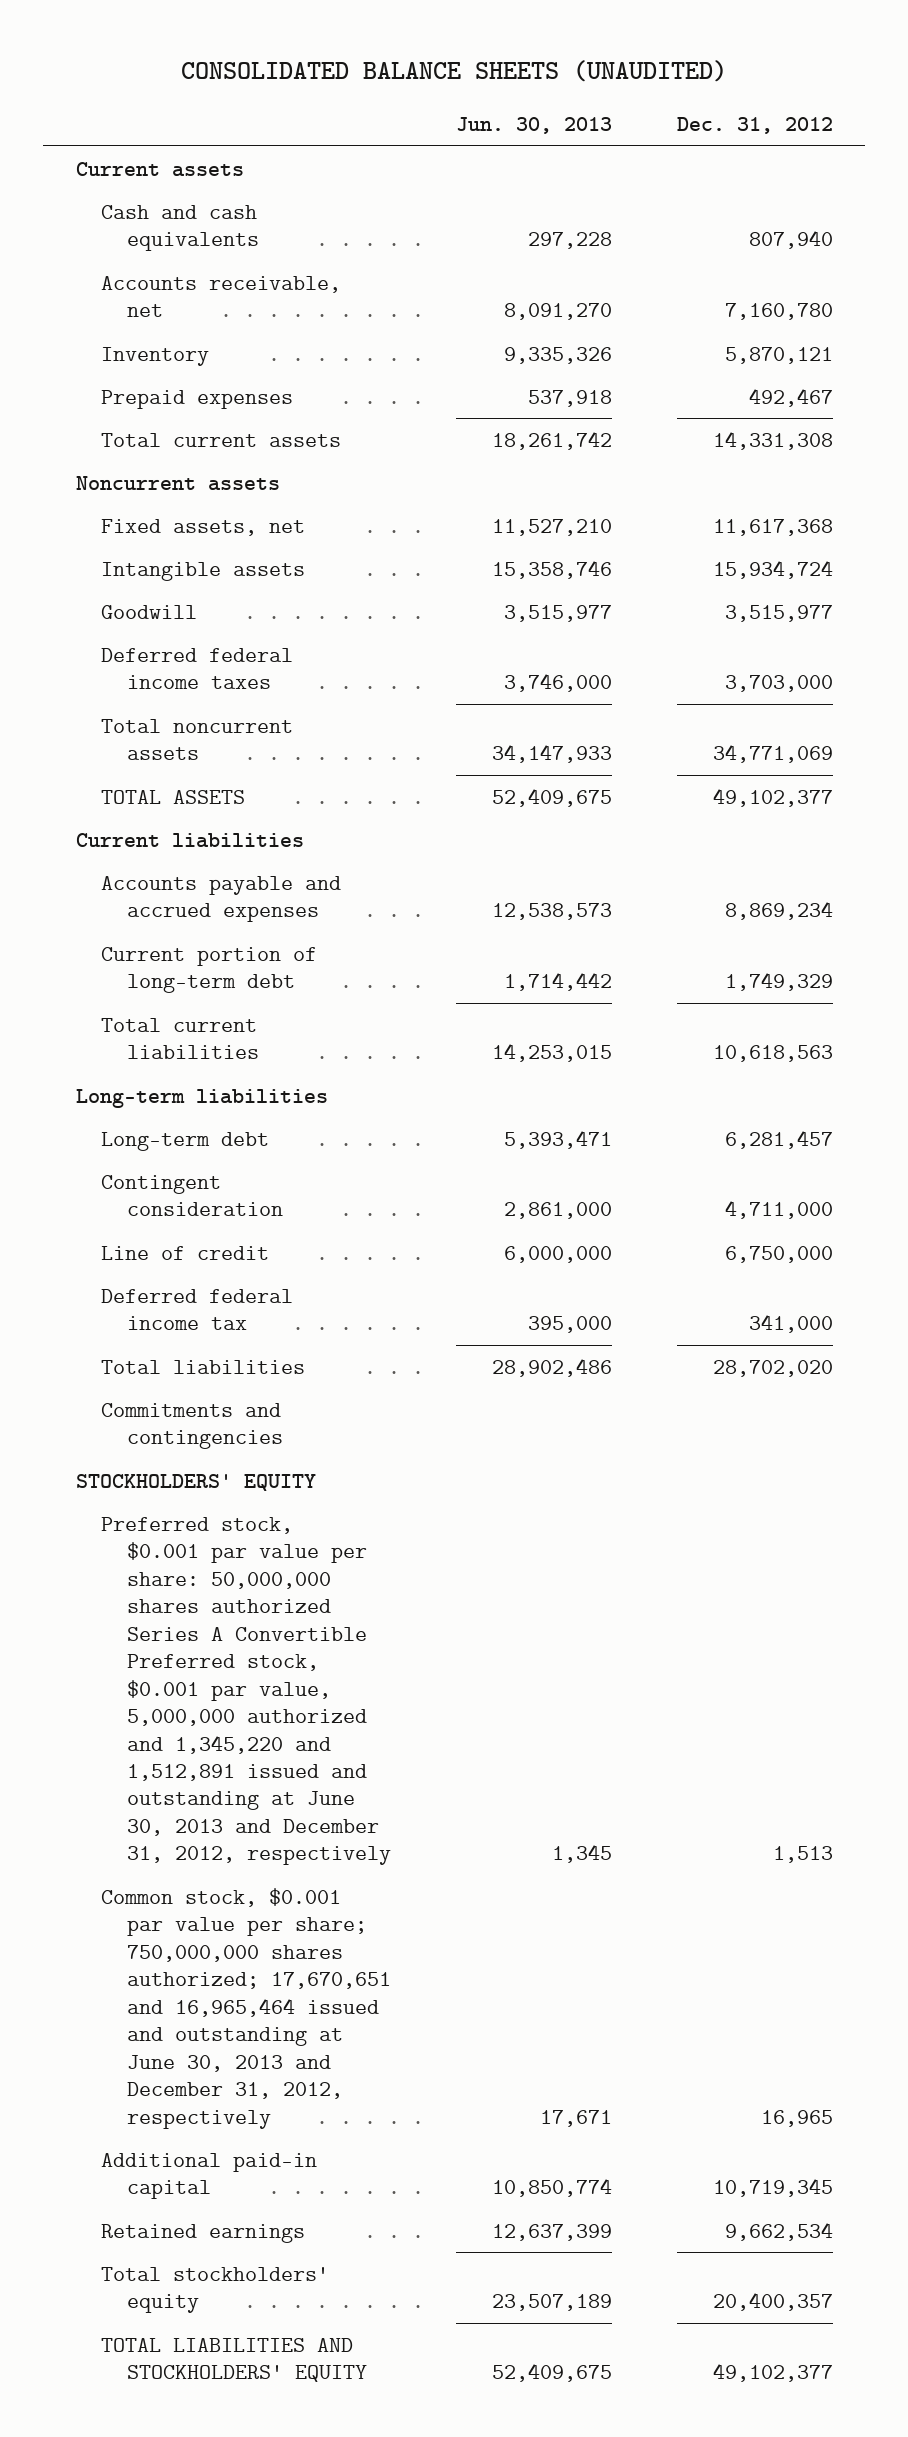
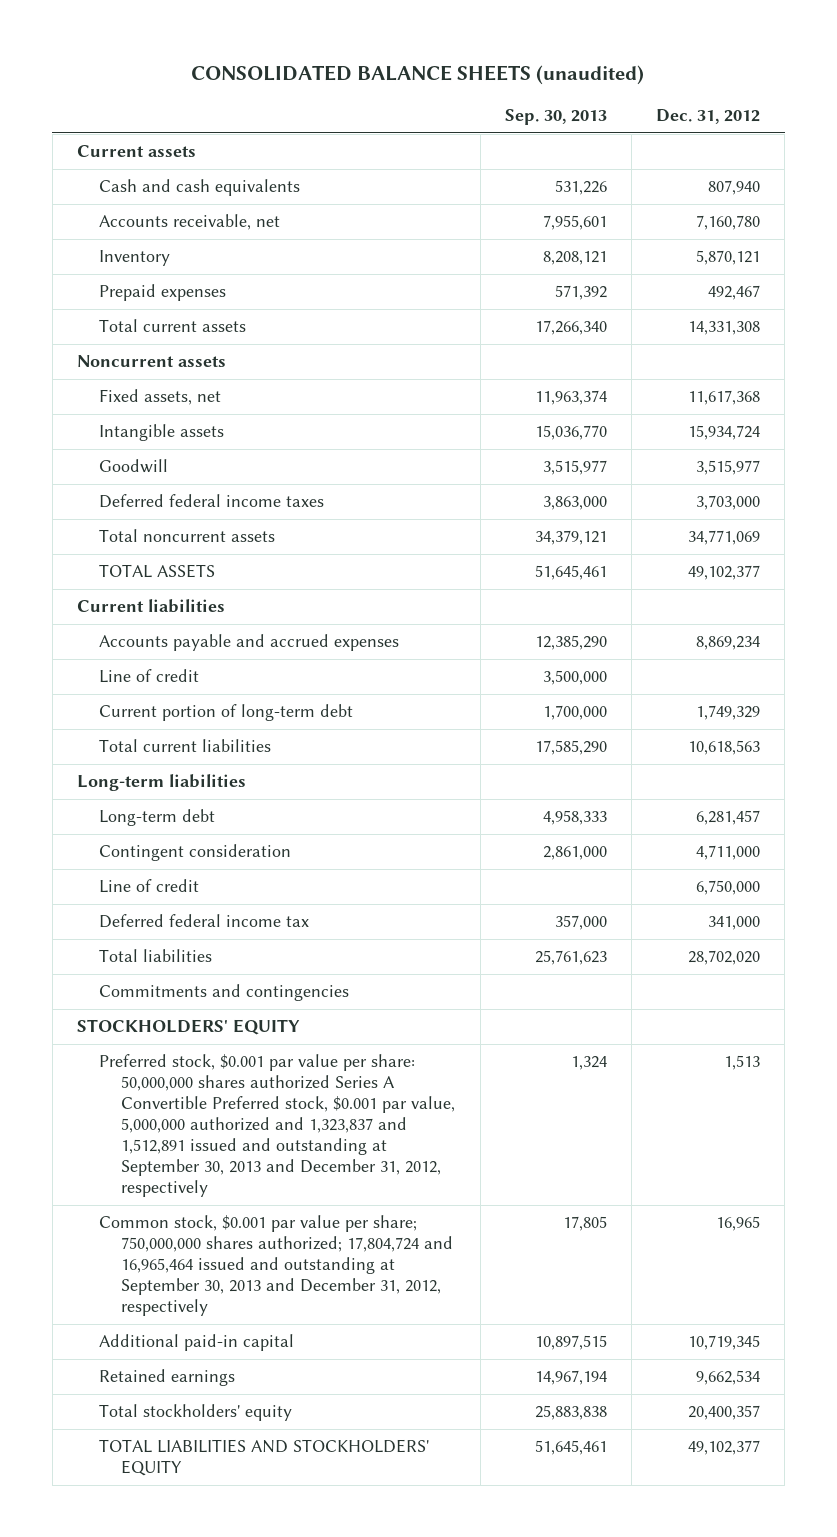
[181,60,728,83] CONSOLIDATED BALANCE SHEETS (UNAUDITED) -> [191,65,645,86] CONSOLIDATED BALANCE SHEETS (unaudited)
[455,117,612,135] Jun. 30, 2013 -> none
none -> [504,109,607,126] Sep. 30, 2013
none -> [99,669,200,684] Line of credit
[101,1516,392,1866] Preferred stock, $0.001 par value per share: 50,000,000 shares authorized Series A Convertible Preferred stock, $0.001 par value, 5,000,000 authorized and 1,345,220 and 1,512,891 issued and outstanding at June 30, 2013 and December 31, 2012, respectively -> [99,1054,456,1198] Preferred stock, $0.001 par value per share: 50,000,000 shares authorized Series A Convertible Preferred stock, $0.001 par value, 5,000,000 authorized and 1,323,837 and 1,512,891 issued and outstanding at September 30, 2013 and December 31, 2012, respectively
[101,1887,392,2129] Common stock, $0.001 par value per share; 750,000,000 shares authorized; 17,670,651 and 16,965,464 issued and outstanding at June 30, 2013 and December 31, 2012, respectively -> [99,1215,454,1317] Common stock, $0.001 par value per share; 750,000,000 shares authorized; 17,804,724 and 16,965,464 issued and outstanding at September 30, 2013 and December 31, 2012, respectively

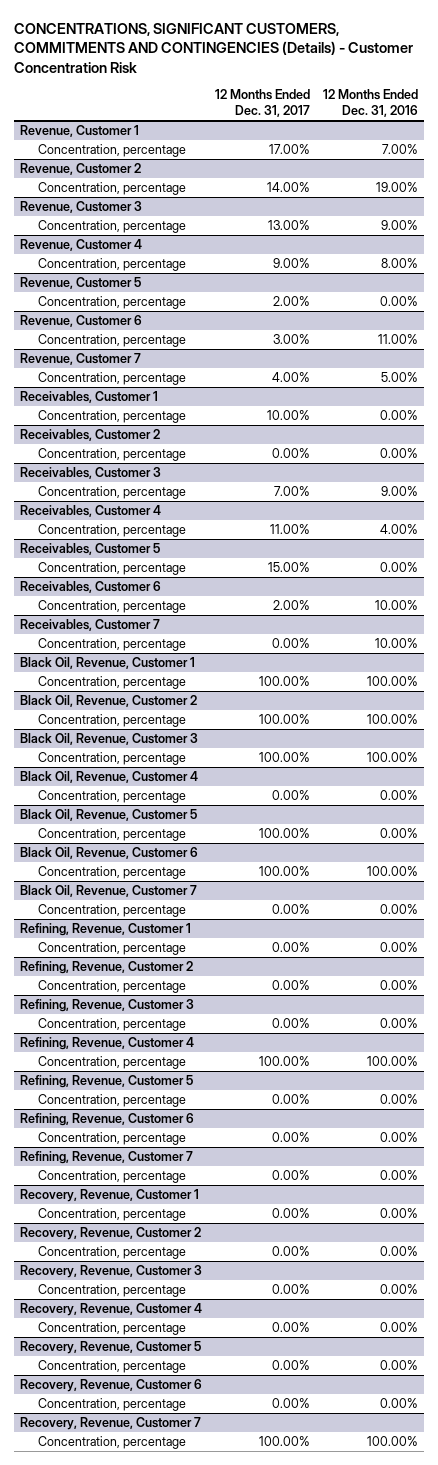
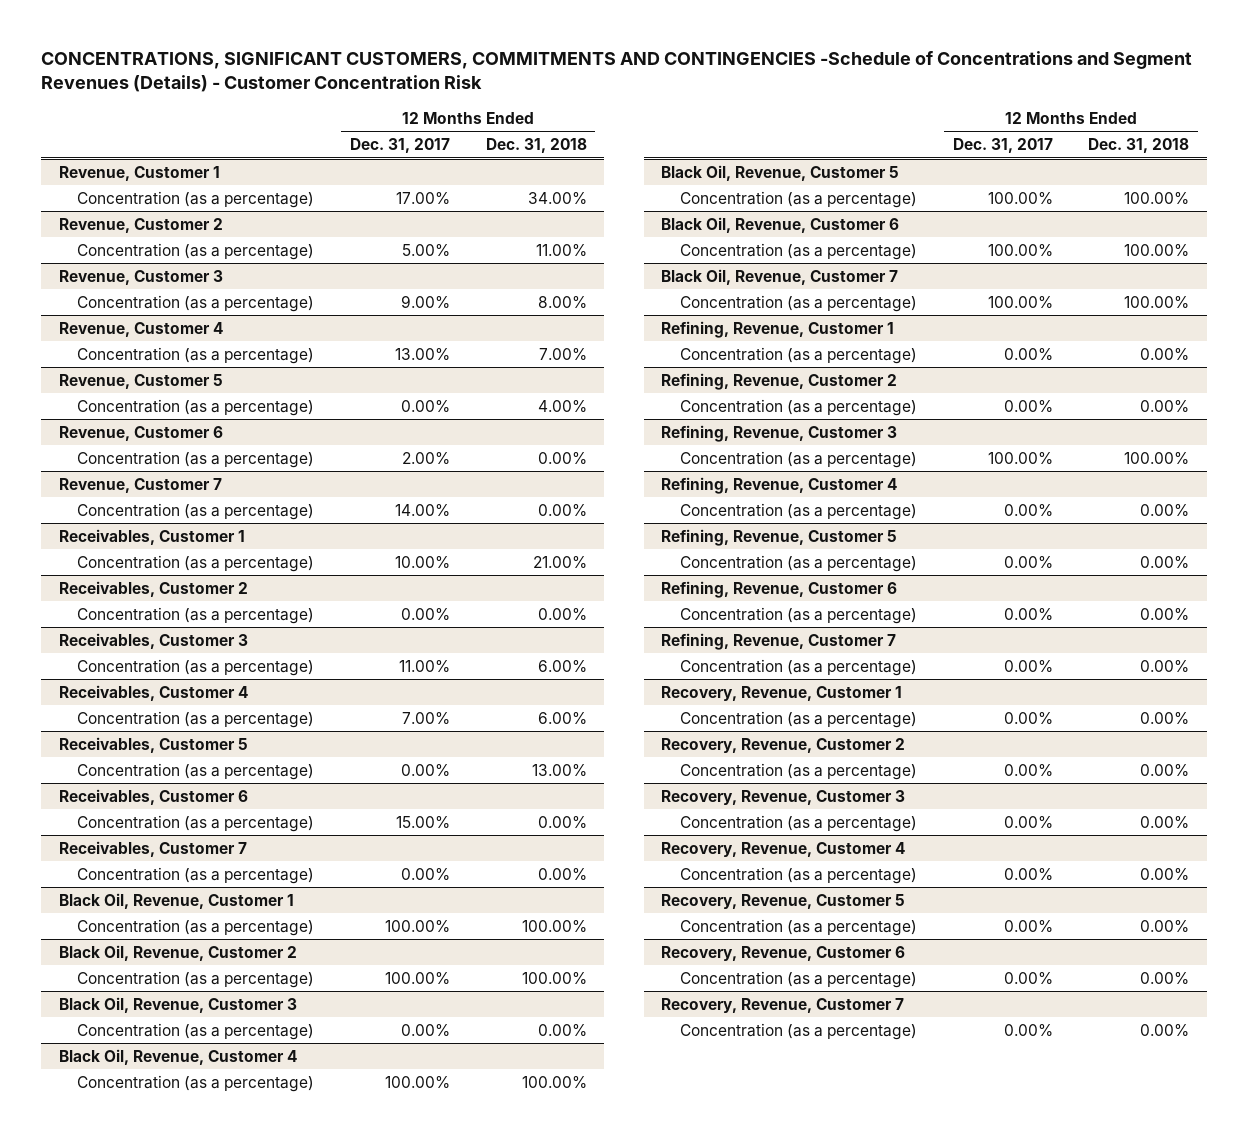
[14,22,414,73] CONCENTRATIONS, SIGNIFICANT CUSTOMERS, COMMITMENTS AND CONTINGENCIES (Details) - Customer Concentration Risk -> [40,51,1192,93] CONCENTRATIONS, SIGNIFICANT CUSTOMERS, COMMITMENTS AND CONTINGENCIES -Schedule of Concentrations and Segment Revenues (Details) - Customer Concentration Risk
[322,89,418,118] 12 Months Ended Dec. 31, 2016 -> none
none -> [485,138,587,154] Dec. 31, 2018
[38,144,187,158] Concentration, percentage -> [77,190,315,208] Concentration (as a percentage)
[38,182,187,196] Concentration, percentage -> [77,242,315,260] Concentration (as a percentage)
[267,182,311,193] 14.00% -> [401,243,450,256] 5.00%
[38,220,187,234] Concentration, percentage -> [77,294,315,312] Concentration (as a percentage)
[268,220,311,231] 13.00% -> [400,294,450,308] 9.00%
[38,258,187,272] Concentration, percentage -> [77,346,315,364] Concentration (as a percentage)
[273,258,311,269] 9.00% -> [394,347,450,360] 13.00%
[38,296,187,310] Concentration, percentage -> [77,398,315,416] Concentration (as a percentage)
[273,296,311,307] 2.00% -> [400,399,450,412] 0.00%
[38,334,187,348] Concentration, percentage -> [77,450,315,468] Concentration (as a percentage)
[273,334,311,345] 3.00% -> [401,451,450,464] 2.00%
[38,372,187,386] Concentration, percentage -> [77,502,315,520] Concentration (as a percentage)
[272,372,311,383] 4.00% -> [394,503,450,516] 14.00%
[38,410,187,424] Concentration, percentage -> [77,554,315,572] Concentration (as a percentage)
[38,448,187,462] Concentration, percentage -> [77,606,315,624] Concentration (as a percentage)
[38,486,187,500] Concentration, percentage -> [77,658,315,676] Concentration (as a percentage)
[274,486,311,497] 7.00% -> [398,659,450,672] 11.00%
[38,524,187,538] Concentration, percentage -> [77,710,315,728] Concentration (as a percentage)
[270,524,311,535] 11.00% -> [401,711,450,724] 7.00%
[38,562,187,576] Concentration, percentage -> [77,762,315,780] Concentration (as a percentage)
[268,562,311,573] 15.00% -> [400,763,450,776] 0.00%
[38,600,187,614] Concentration, percentage -> [77,814,315,832] Concentration (as a percentage)
[273,600,311,611] 2.00% -> [395,815,450,828] 15.00%
[38,638,187,652] Concentration, percentage -> [77,866,315,884] Concentration (as a percentage)
[38,676,187,690] Concentration, percentage -> [77,918,315,936] Concentration (as a percentage)
[38,714,187,728] Concentration, percentage -> [77,970,315,988] Concentration (as a percentage)
[38,752,187,766] Concentration, percentage -> [77,1022,315,1040] Concentration (as a percentage)
[259,752,311,763] 100.00% -> [400,1023,450,1036] 0.00%
[38,790,187,804] Concentration, percentage -> [77,1074,315,1092] Concentration (as a percentage)
[272,790,311,801] 0.00% -> [384,1075,450,1088] 100.00%
[38,828,187,842] Concentration, percentage -> [680,190,918,208] Concentration (as a percentage)
[38,866,187,880] Concentration, percentage -> [680,242,918,260] Concentration (as a percentage)
[38,904,187,918] Concentration, percentage -> [680,294,918,312] Concentration (as a percentage)
[272,904,311,915] 0.00% -> [987,295,1053,308] 100.00%
[38,942,187,956] Concentration, percentage -> [680,346,918,364] Concentration (as a percentage)
[38,980,187,994] Concentration, percentage -> [680,398,918,416] Concentration (as a percentage)
[38,1018,187,1032] Concentration, percentage -> [680,450,918,468] Concentration (as a percentage)
[272,1018,311,1029] 0.00% -> [987,451,1053,464] 100.00%
[38,1056,187,1070] Concentration, percentage -> [680,502,918,520] Concentration (as a percentage)
[259,1056,311,1067] 100.00% -> [1003,503,1053,516] 0.00%
[38,1094,187,1108] Concentration, percentage -> [680,554,918,572] Concentration (as a percentage)
[38,1132,187,1146] Concentration, percentage -> [680,606,918,624] Concentration (as a percentage)
[38,1170,187,1184] Concentration, percentage -> [680,658,918,676] Concentration (as a percentage)
[38,1208,187,1222] Concentration, percentage -> [680,710,918,728] Concentration (as a percentage)
[38,1246,187,1260] Concentration, percentage -> [680,762,918,780] Concentration (as a percentage)
[38,1284,187,1298] Concentration, percentage -> [680,814,918,832] Concentration (as a percentage)
[38,1322,187,1336] Concentration, percentage -> [680,866,918,884] Concentration (as a percentage)
[38,1360,187,1374] Concentration, percentage -> [680,918,918,936] Concentration (as a percentage)
[38,1398,187,1412] Concentration, percentage -> [680,970,918,988] Concentration (as a percentage)
[38,1436,187,1450] Concentration, percentage -> [680,1022,918,1040] Concentration (as a percentage)
[259,1436,311,1447] 100.00% -> [1003,1023,1053,1036] 0.00%

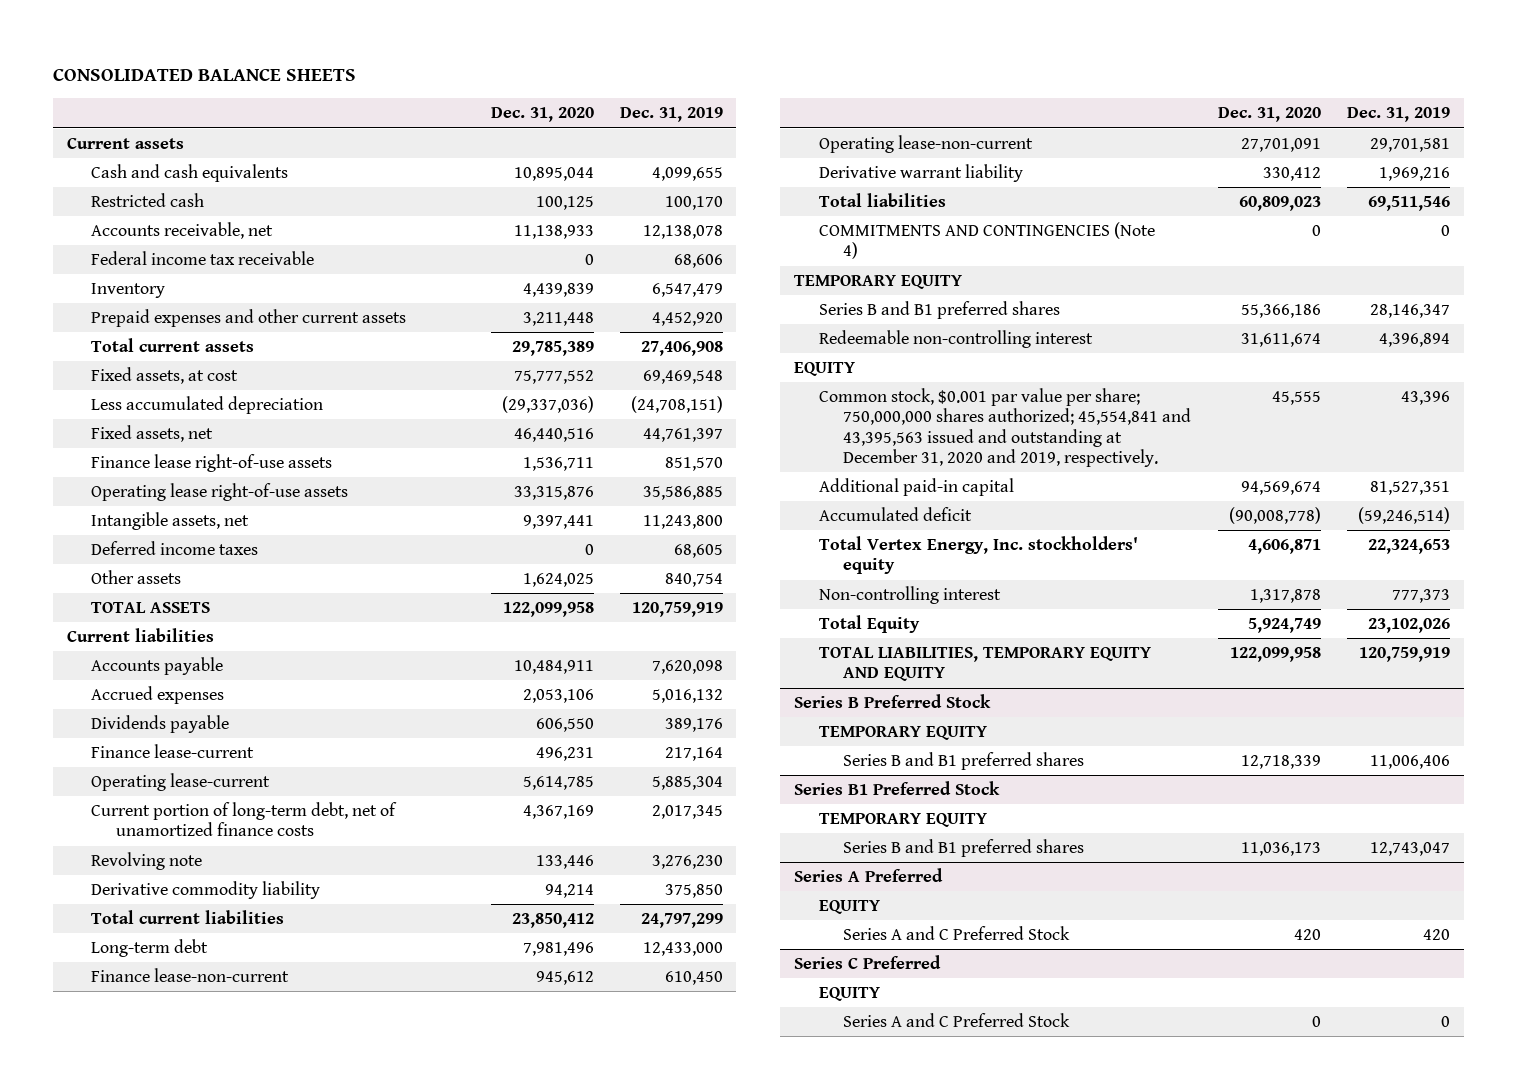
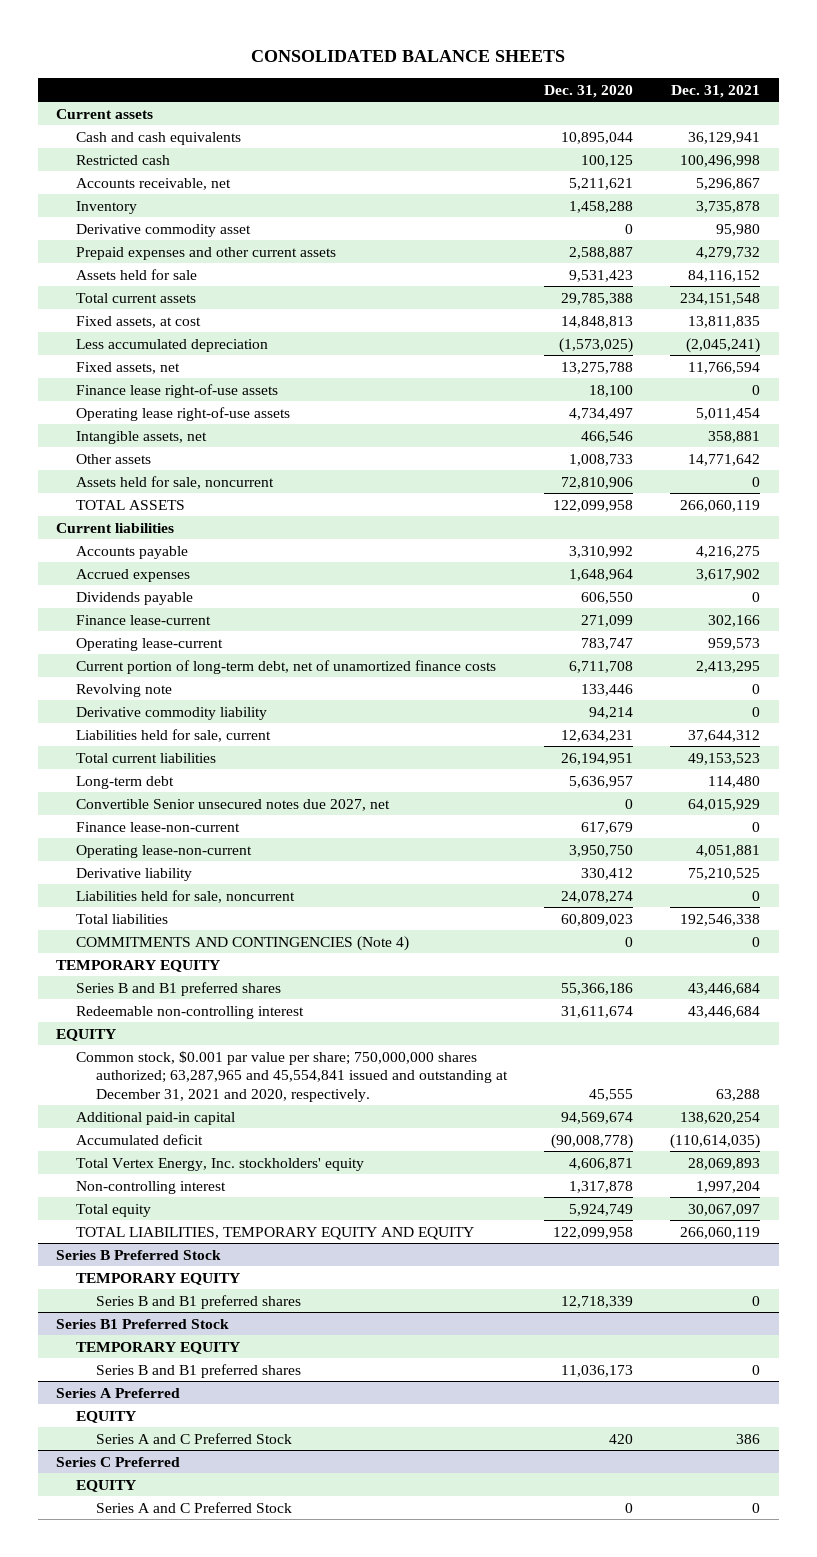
[620,107,724,123] Dec. 31, 2019 -> none
none -> [671,84,761,98] Dec. 31, 2021
[91,251,315,266] Federal income tax receivable -> none
[91,541,259,556] Deferred income taxes -> none
[513,225,594,240] 11,138,933 -> [569,177,634,190] 5,211,621
[522,283,594,298] 4,439,839 -> [569,200,634,213] 1,458,288
none -> [76,223,252,237] Derivative commodity asset
[522,312,594,327] 3,211,448 -> [569,246,634,259] 2,588,887
none -> [76,268,198,280] Assets held for sale
[511,341,594,357] 29,785,389 -> [561,292,634,305] 29,785,388
[513,370,594,385] 75,777,552 -> [561,315,634,328] 14,848,813
[501,396,594,414] (29,337,036) -> [559,337,634,353] (1,573,025)
[513,428,594,443] 46,440,516 -> [561,361,634,374] 13,275,788
[522,457,594,472] 1,536,711 -> [589,384,634,397] 18,100
[513,486,594,501] 33,315,876 -> [569,407,634,420] 4,734,497
[522,515,594,530] 9,397,441 -> [581,430,634,443] 466,546
[522,573,594,588] 1,624,025 -> [569,453,634,466] 1,008,733
none -> [76,475,275,489] Assets held for sale, noncurrent
[513,660,594,675] 10,484,911 -> [569,545,634,558] 3,310,992
[522,689,594,704] 2,053,106 -> [569,568,634,581] 1,648,964
[535,747,594,762] 496,231 -> [581,614,634,627] 271,099
[522,776,594,791] 5,614,785 -> [581,637,634,650] 783,747
[522,805,594,820] 4,367,169 -> [569,660,634,673] 6,711,708
none -> [76,728,272,742] Liabilities held for sale, current
[511,913,594,929] 23,850,412 -> [561,752,634,765] 26,194,951
[522,942,594,957] 7,981,496 -> [569,775,634,788] 5,636,957
none -> [76,798,391,811] Convertible Senior unsecured notes due 2027, net
[535,971,594,986] 945,612 -> [581,821,634,834] 617,679
[1240,138,1321,153] 27,701,091 -> [569,844,634,857] 3,950,750
[818,164,1023,183] Derivative warrant liability -> [76,867,193,881] Derivative liability
none -> [76,889,296,903] Liabilities held for sale, noncurrent
[818,388,1192,468] Common stock, $0.001 par value per share; 750,000,000 shares authorized; 45,554,841 and 43,395,563 issued and outstanding at December 31, 2020 and 2019, respectively. -> [76,1050,509,1102] Common stock, $0.001 par value per share; 750,000,000 shares authorized; 63,287,965 and 45,554,841 issued and outstanding at December 31, 2021 and 2020, respectively.
[818,615,920,634] Total Equity -> [76,1203,152,1217] Total equity

